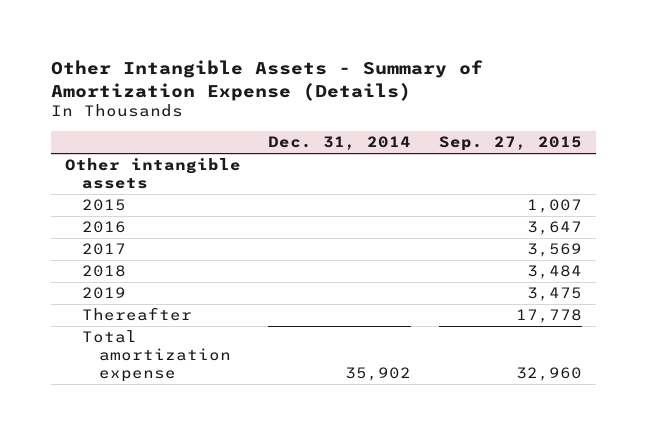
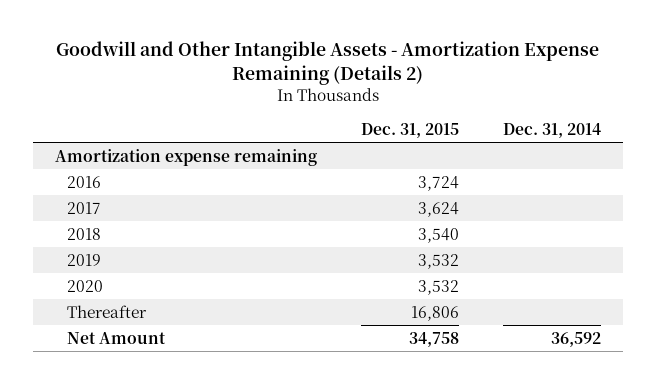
[50,59,483,101] Other Intangible Assets - Summary of Amortization Expense (Details) -> [55,41,599,86] Goodwill and Other Intangible Assets - Amortization Expense Remaining (Details 2)
[439,136,583,152] Sep. 27, 2015 -> none
none -> [360,122,459,138] Dec. 31, 2015
[64,158,241,189] Other intangible assets -> none
[81,199,126,212] 2015 -> none
none -> [54,148,317,166] Amortization expense remaining
none -> [66,279,103,292] 2020
[81,330,231,382] Total amortization expense -> none
none -> [66,331,166,344] Net Amount

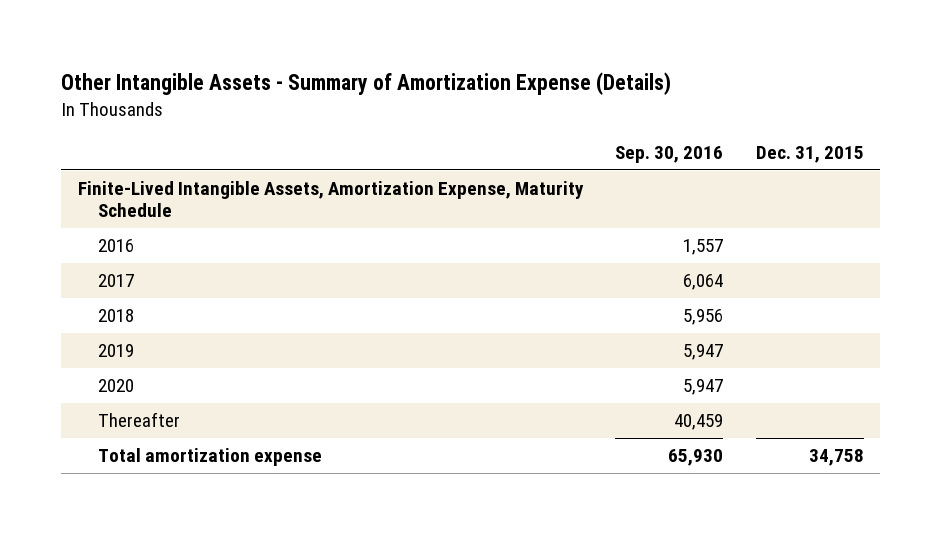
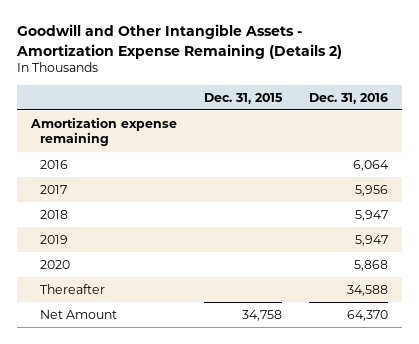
[61,72,672,96] Other Intangible Assets - Summary of Amortization Expense (Details) -> [16,24,343,59] Goodwill and Other Intangible Assets - Amortization Expense Remaining (Details 2)
[615,145,724,163] Sep. 30, 2016 -> none
none -> [309,92,389,104] Dec. 31, 2016
[77,181,584,218] Finite-Lived Intangible Assets, Amortization Expense, Maturity Schedule -> none
none -> [29,116,177,147] Amortization expense remaining
[97,448,322,467] Total amortization expense -> [40,309,118,319] Net Amount

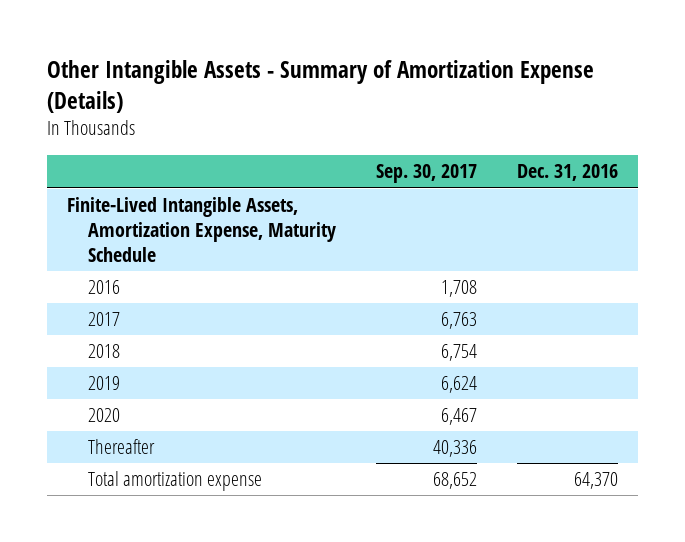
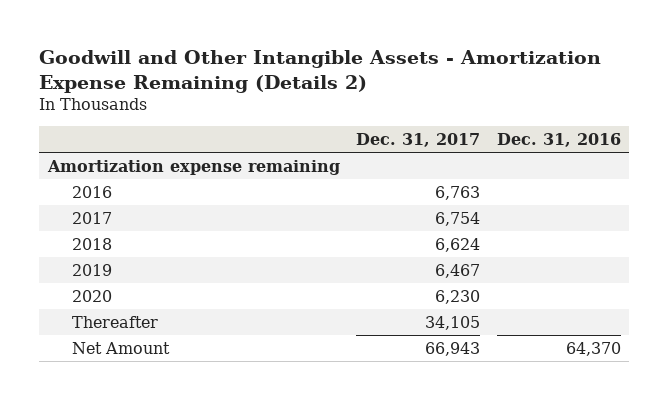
[47,59,595,113] Other Intangible Assets - Summary of Amortization Expense (Details) -> [39,50,602,93] Goodwill and Other Intangible Assets - Amortization Expense Remaining (Details 2)
[376,164,478,184] Sep. 30, 2017 -> none
none -> [356,133,481,148] Dec. 31, 2017
[67,197,337,262] Finite-Lived Intangible Assets, Amortization Expense, Maturity Schedule -> none
none -> [46,159,340,175] Amortization expense remaining
[88,471,263,492] Total amortization expense -> [71,341,170,354] Net Amount

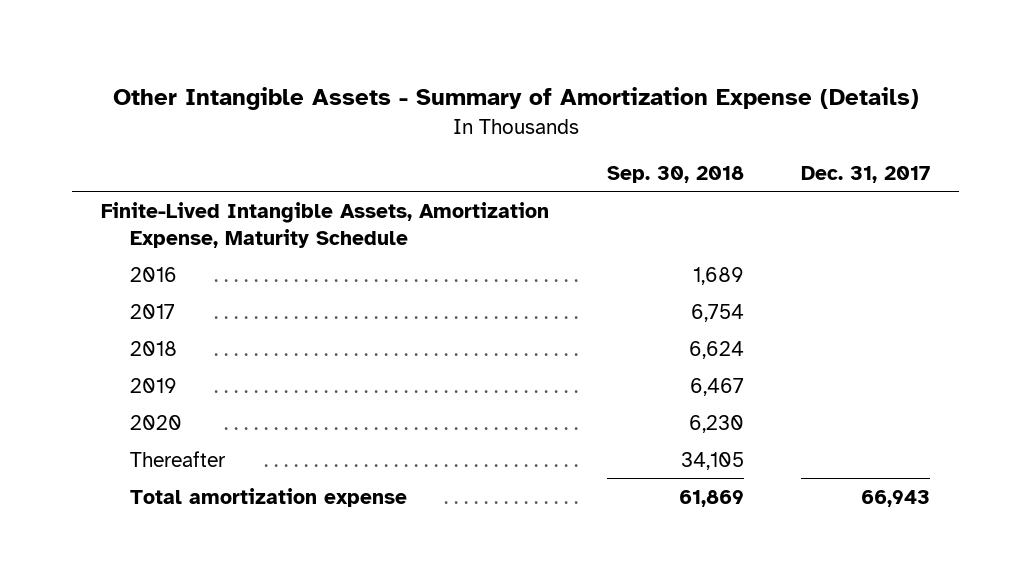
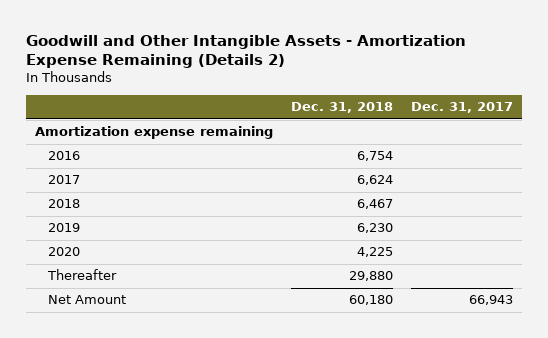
[112,87,919,111] Other Intangible Assets - Summary of Amortization Expense (Details) -> [25,34,466,69] Goodwill and Other Intangible Assets - Amortization Expense Remaining (Details 2)
[606,166,744,184] Sep. 30, 2018 -> none
none -> [291,102,394,114] Dec. 31, 2018
[101,201,550,248] Finite-Lived Intangible Assets, Amortization Expense, Maturity Schedule -> none
none -> [34,126,273,140] Amortization expense remaining
[129,487,407,507] Total amortization expense -> [48,295,127,305] Net Amount

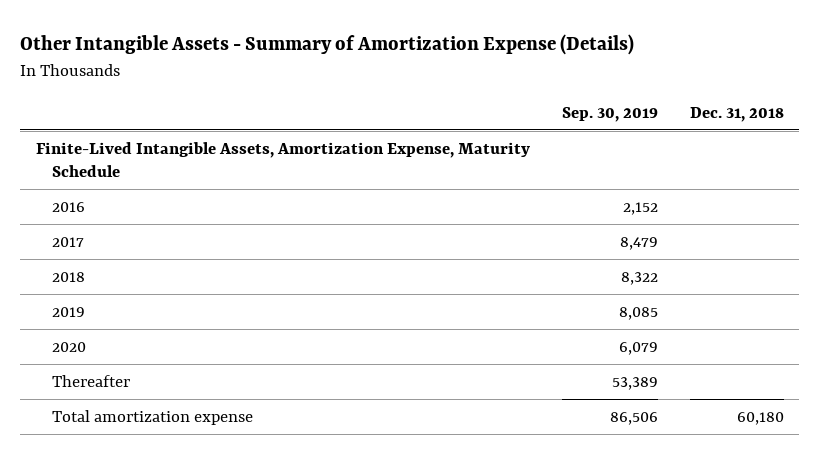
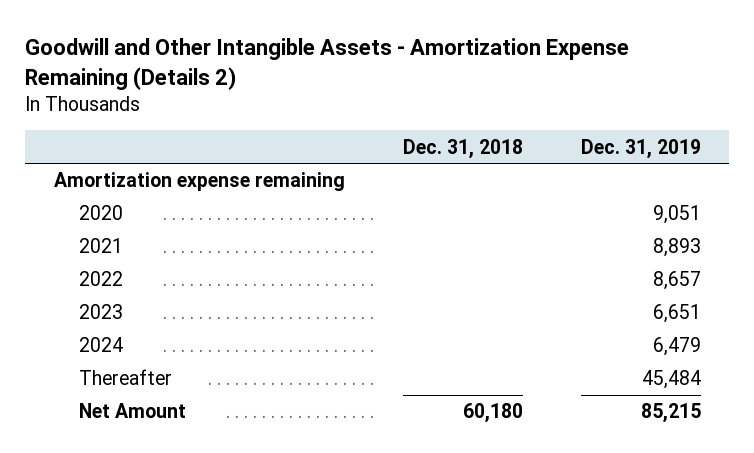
[20,33,635,55] Other Intangible Assets - Summary of Amortization Expense (Details) -> [25,38,630,90] Goodwill and Other Intangible Assets - Amortization Expense Remaining (Details 2)
[561,106,658,122] Sep. 30, 2019 -> none
none -> [580,138,701,159] Dec. 31, 2019
[35,141,530,178] Finite-Lived Intangible Assets, Amortization Expense, Maturity Schedule -> none
[52,201,86,212] 2016 -> none
[52,236,85,247] 2017 -> none
[52,271,86,282] 2018 -> none
[52,306,86,317] 2019 -> none
none -> [53,172,345,192] Amortization expense remaining
none -> [78,238,123,254] 2021
none -> [78,271,123,287] 2022
none -> [78,304,123,320] 2023
none -> [78,337,123,353] 2024
[52,409,254,425] Total amortization expense -> [78,403,186,419] Net Amount

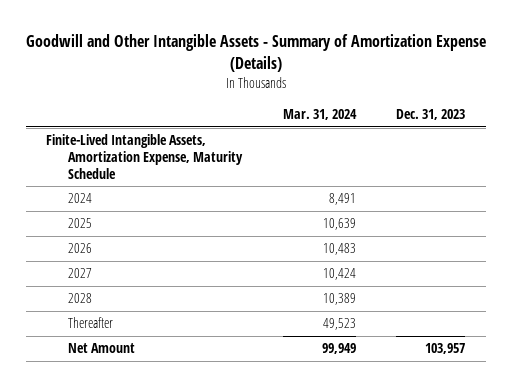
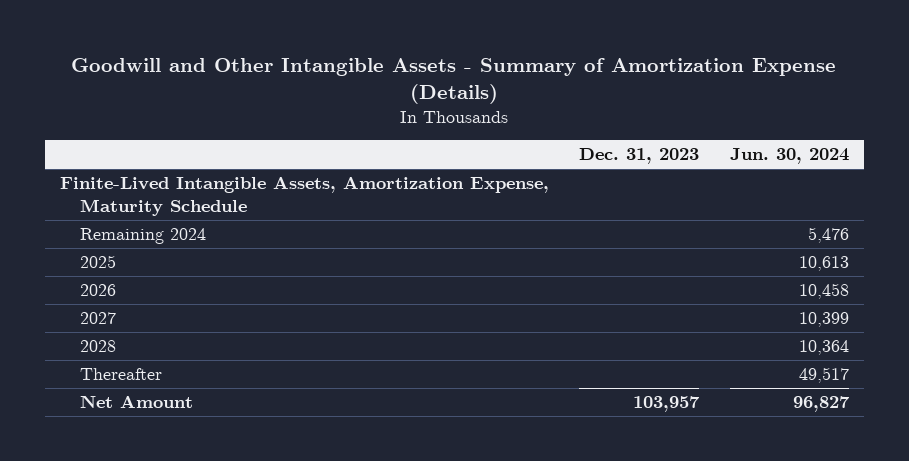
[282,109,357,121] Mar. 31, 2024 -> none
none -> [729,148,849,165] Jun. 30, 2024
[68,193,93,204] 2024 -> [80,228,207,245] Remaining 2024

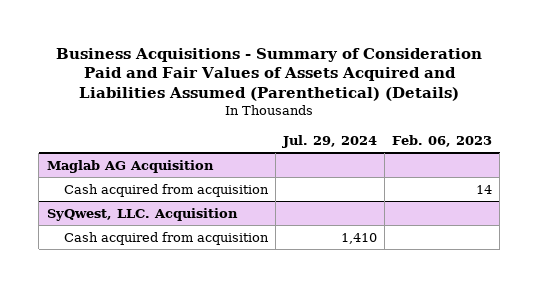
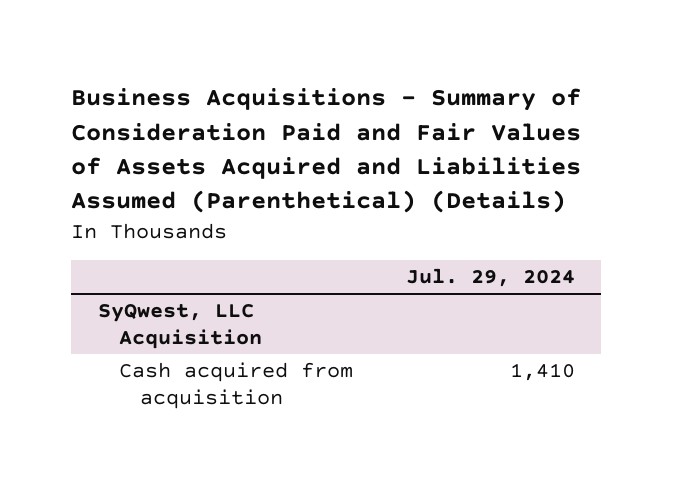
[391,134,492,147] Feb. 06, 2023 -> none
[46,159,214,173] Maglab AG Acquisition -> none
[63,183,269,197] Cash acquired from acquisition -> none
[46,207,238,221] SyQwest, LLC. Acquisition -> [97,304,262,349] SyQwest, LLC Acquisition

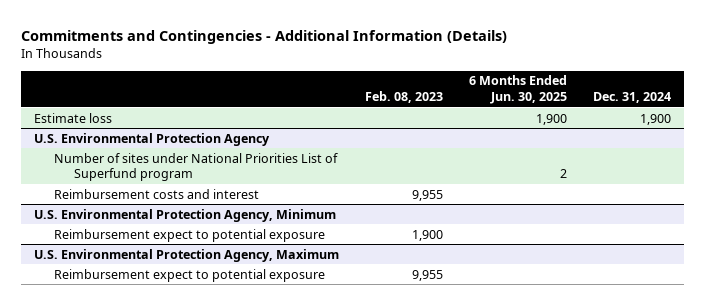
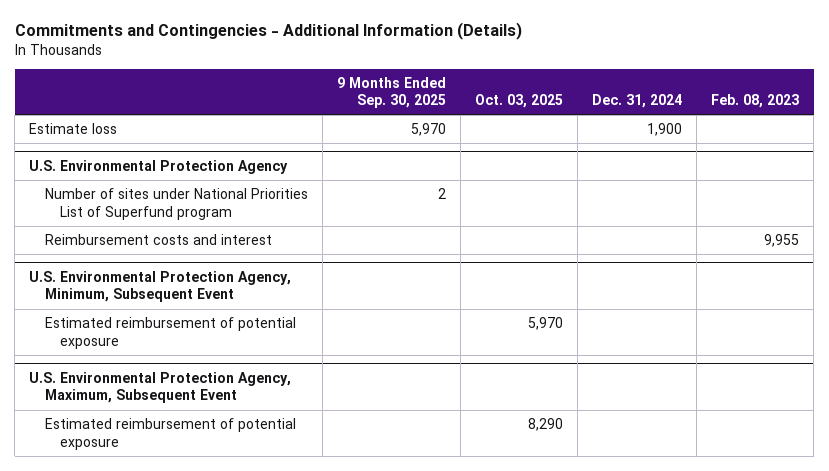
[469,75,568,105] 6 Months Ended Jun. 30, 2025 -> none
none -> [336,76,446,109] 9 Months Ended Sep. 30, 2025
none -> [475,94,564,109] Oct. 03, 2025
[54,228,326,242] Reimbursement expect to potential exposure -> none
[54,268,326,282] Reimbursement expect to potential exposure -> none
[34,208,337,222] U.S. Environmental Protection Agency, Minimum -> [29,270,292,303] U.S. Environmental Protection Agency, Minimum, Subsequent Event
none -> [44,317,296,349] Estimated reimbursement of potential exposure
[34,248,340,262] U.S. Environmental Protection Agency, Maximum -> [29,371,292,404] U.S. Environmental Protection Agency, Maximum, Subsequent Event
none -> [44,418,296,450] Estimated reimbursement of potential exposure

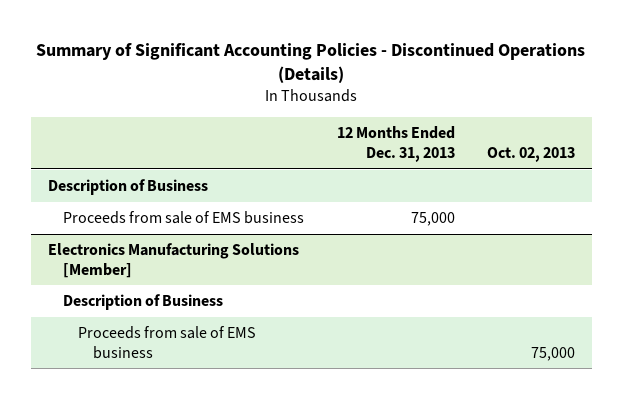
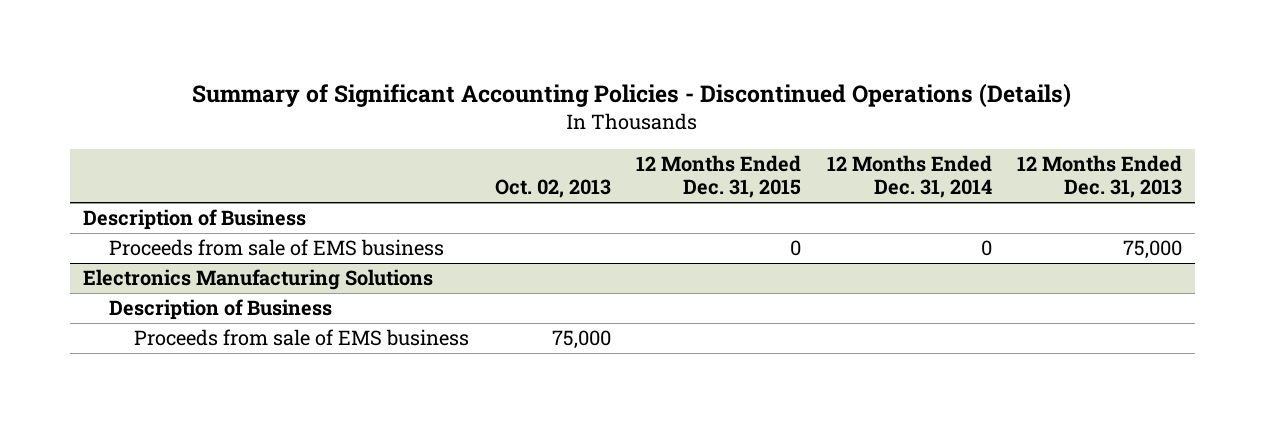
none -> [636,154,802,199] 12 Months Ended Dec. 31, 2015
none -> [826,154,992,199] 12 Months Ended Dec. 31, 2014
[47,243,299,278] Electronics Manufacturing Solutions [Member] -> [82,269,433,291] Electronics Manufacturing Solutions

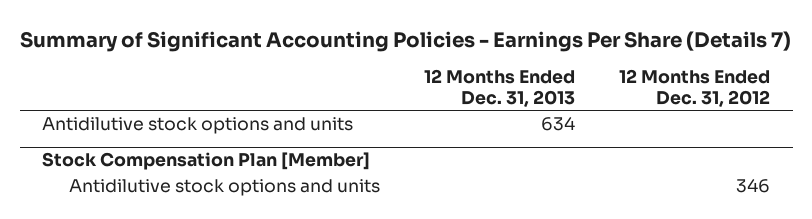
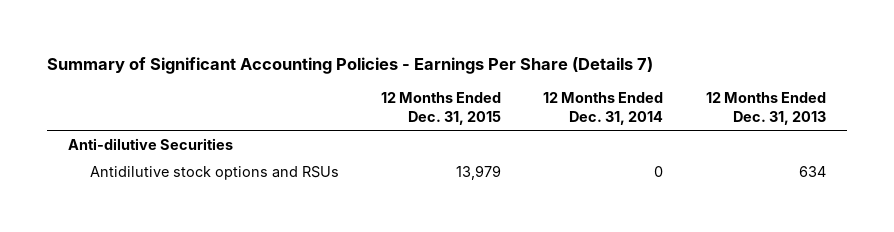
[619,69,771,107] 12 Months Ended Dec. 31, 2012 -> none
none -> [380,92,501,125] 12 Months Ended Dec. 31, 2015
none -> [543,92,664,125] 12 Months Ended Dec. 31, 2014
[41,152,370,171] Stock Compensation Plan [Member] -> none
[68,179,380,197] Antidilutive stock options and units -> none
none -> [68,137,234,150] Anti-dilutive Securities
[41,117,353,135] Antidilutive stock options and units -> [89,165,339,180] Antidilutive stock options and RSUs

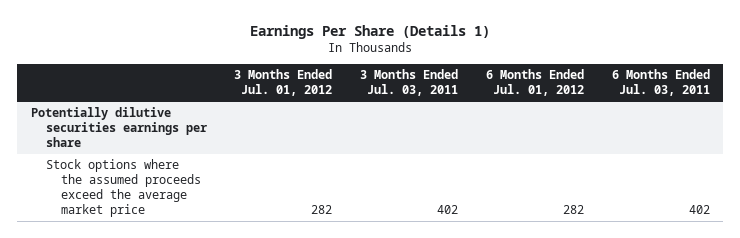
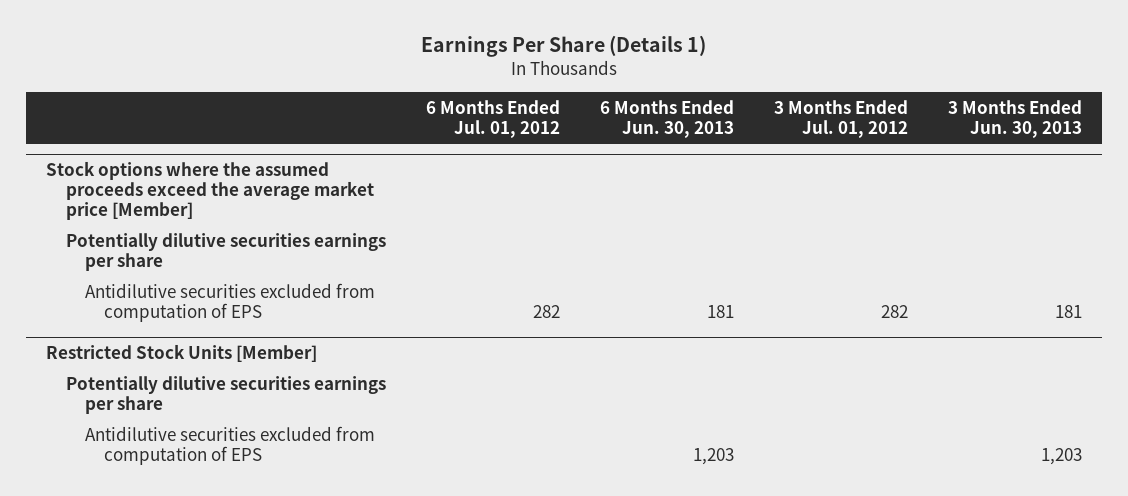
[360,69,459,97] 3 Months Ended Jul. 03, 2011 -> none
[611,69,710,97] 6 Months Ended Jul. 03, 2011 -> none
none -> [599,99,734,138] 6 Months Ended Jun. 30, 2013
none -> [947,99,1082,138] 3 Months Ended Jun. 30, 2013
[30,107,207,148] Potentially dilutive securities earnings per share -> none
[45,159,201,218] Stock options where the assumed proceeds exceed the average market price -> none
none -> [46,160,374,220] Stock options where the assumed proceeds exceed the average market price [Member]
none -> [65,232,386,271] Potentially dilutive securities earnings per share
none -> [85,282,376,322] Antidilutive securities excluded from computation of EPS
none -> [46,343,318,362] Restricted Stock Units [Member]
none -> [65,375,386,414] Potentially dilutive securities earnings per share
none -> [85,425,376,465] Antidilutive securities excluded from computation of EPS

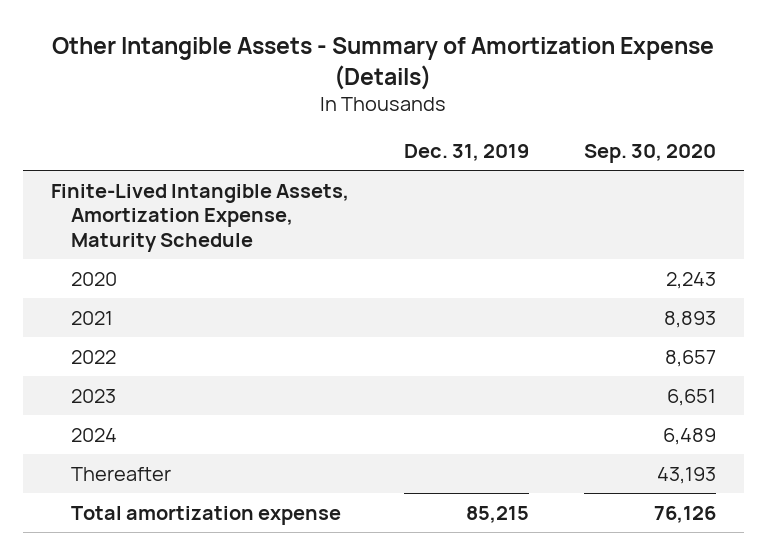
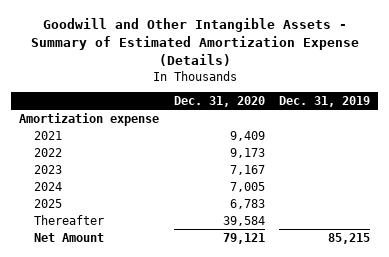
[52,36,715,90] Other Intangible Assets - Summary of Amortization Expense (Details) -> [30,18,359,66] Goodwill and Other Intangible Assets - Summary of Estimated Amortization Expense (Details)
[584,143,717,163] Sep. 30, 2020 -> none
none -> [173,95,265,107] Dec. 31, 2020
[71,271,118,286] 2020 -> none
[50,183,349,252] Finite-Lived Intangible Assets, Amortization Expense, Maturity Schedule -> [18,112,159,126] Amortization expense
none -> [33,198,62,208] 2025
[71,505,342,525] Total amortization expense -> [33,232,104,242] Net Amount

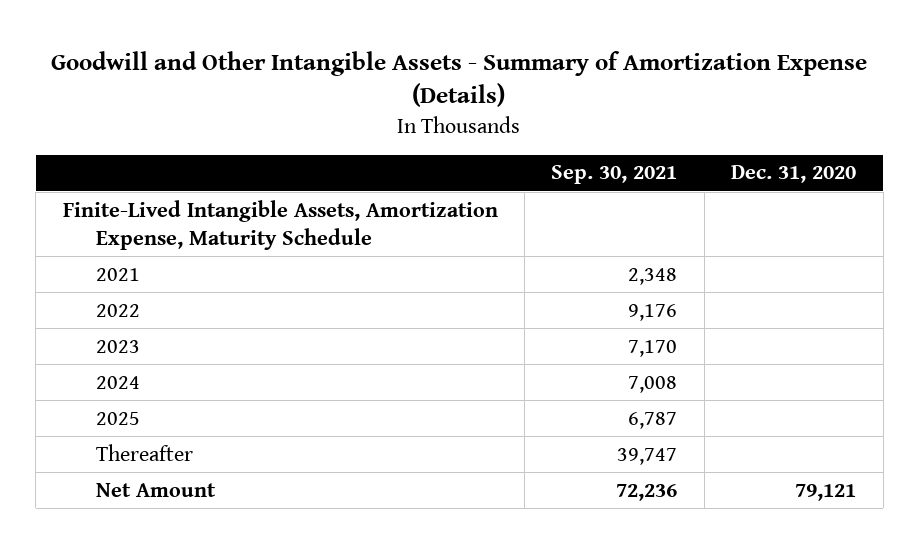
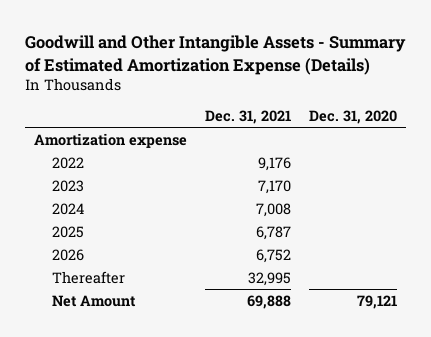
[51,50,868,108] Goodwill and Other Intangible Assets - Summary of Amortization Expense (Details) -> [25,34,407,75] Goodwill and Other Intangible Assets - Summary of Estimated Amortization Expense (Details)
[551,165,678,185] Sep. 30, 2021 -> none
none -> [204,110,291,125] Dec. 31, 2021
[96,267,141,281] 2021 -> none
[62,199,498,250] Finite-Lived Intangible Assets, Amortization Expense, Maturity Schedule -> [34,132,188,148] Amortization expense
none -> [51,248,84,261] 2026

